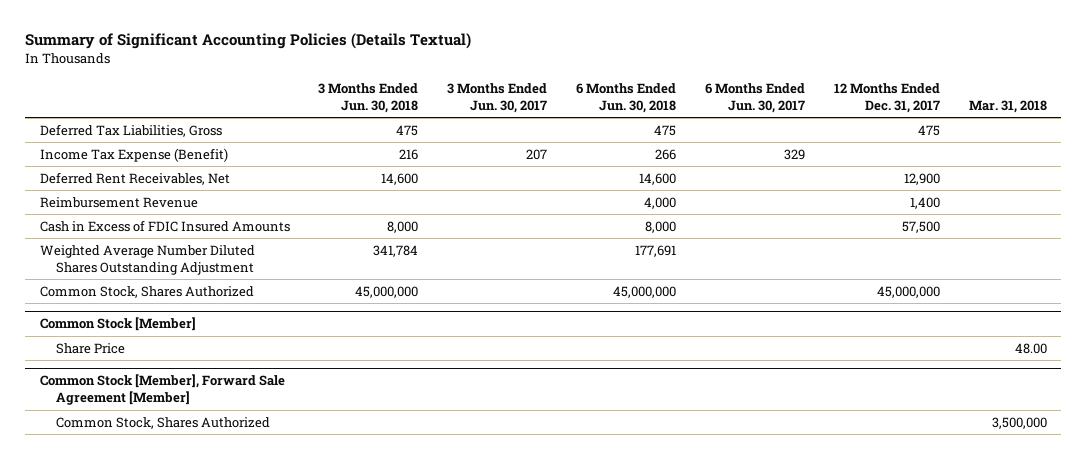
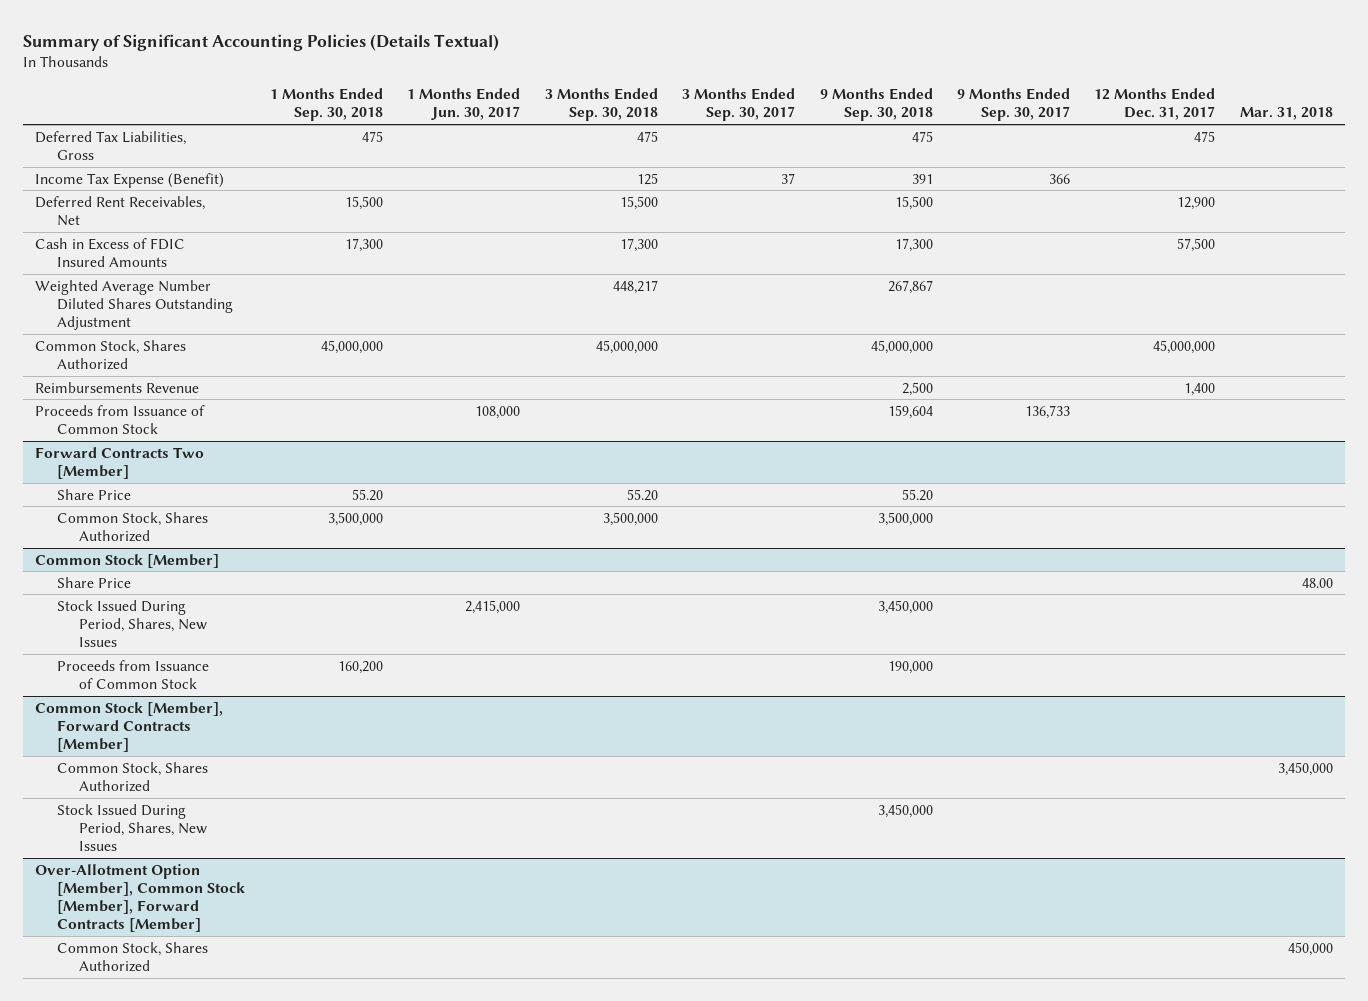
[318,82,419,113] 3 Months Ended Jun. 30, 2018 -> none
[447,82,548,113] 3 Months Ended Jun. 30, 2017 -> none
[576,82,677,113] 6 Months Ended Jun. 30, 2018 -> none
[704,82,805,113] 6 Months Ended Jun. 30, 2017 -> none
none -> [269,88,383,122] 1 Months Ended Sep. 30, 2018
none -> [407,88,521,121] 1 Months Ended Jun. 30, 2017
none -> [544,88,658,122] 3 Months Ended Sep. 30, 2018
none -> [682,88,796,122] 3 Months Ended Sep. 30, 2017
none -> [819,88,933,122] 9 Months Ended Sep. 30, 2018
none -> [957,88,1071,122] 9 Months Ended Sep. 30, 2017
[39,196,198,208] Reimbursement Revenue -> none
none -> [35,381,200,393] Reimbursements Revenue
none -> [35,404,206,434] Proceeds from Issuance of Common Stock
none -> [35,446,205,479] Forward Contracts Two [Member]
none -> [57,488,132,500] Share Price
none -> [57,511,209,542] Common Stock, Shares Authorized
none -> [57,599,208,648] Stock Issued During Period, Shares, New Issues
none -> [57,659,210,689] Proceeds from Issuance of Common Stock
[39,374,285,406] Common Stock [Member], Forward Sale Agreement [Member] -> [35,701,224,753] Common Stock [Member], Forward Contracts [Member]
[991,416,1047,429] 3,500,000 -> [1277,761,1333,776] 3,450,000
none -> [57,803,208,852] Stock Issued During Period, Shares, New Issues
none -> [35,863,246,933] Over-Allotment Option [Member], Common Stock [Member], Forward Contracts [Member]
none -> [57,941,209,972] Common Stock, Shares Authorized

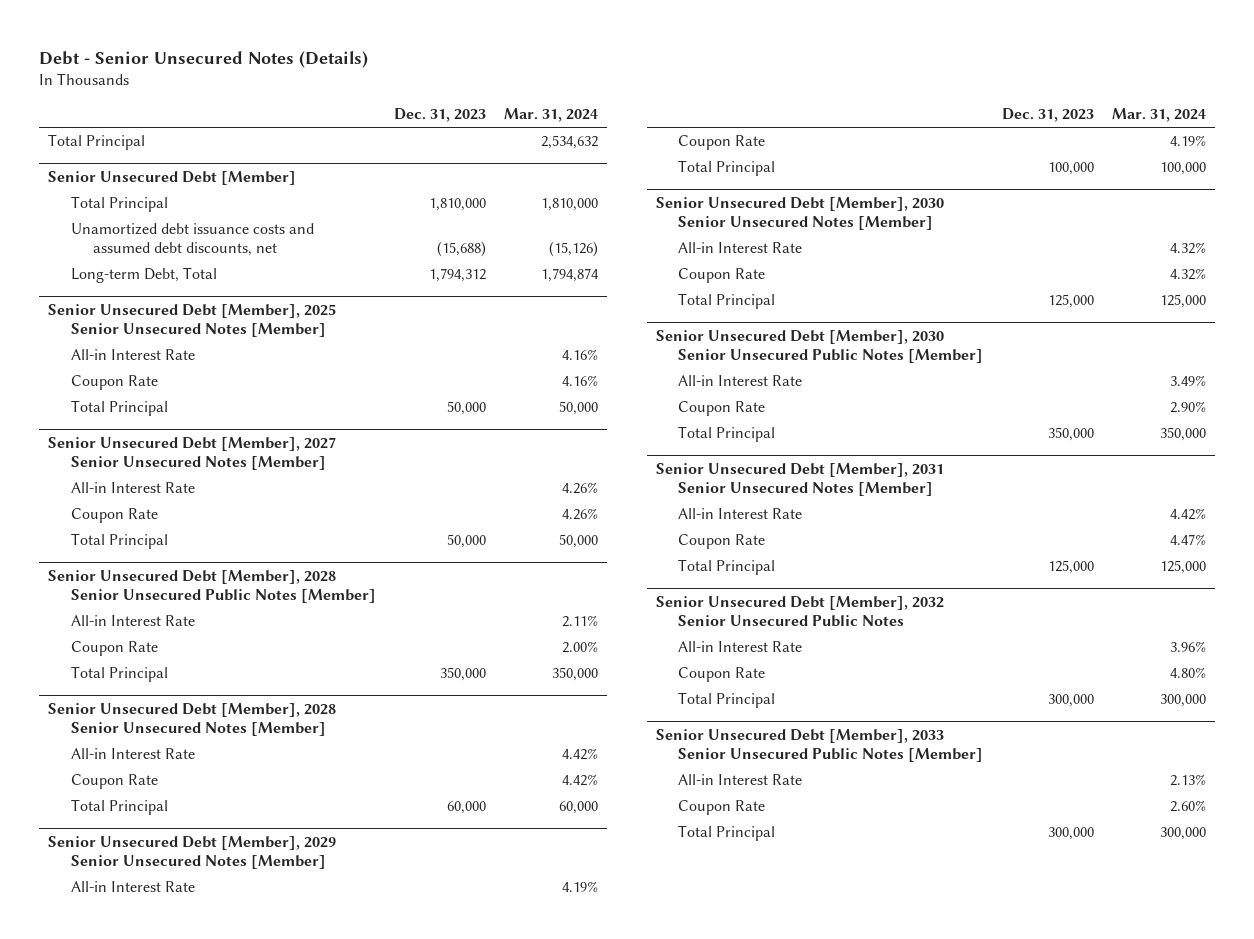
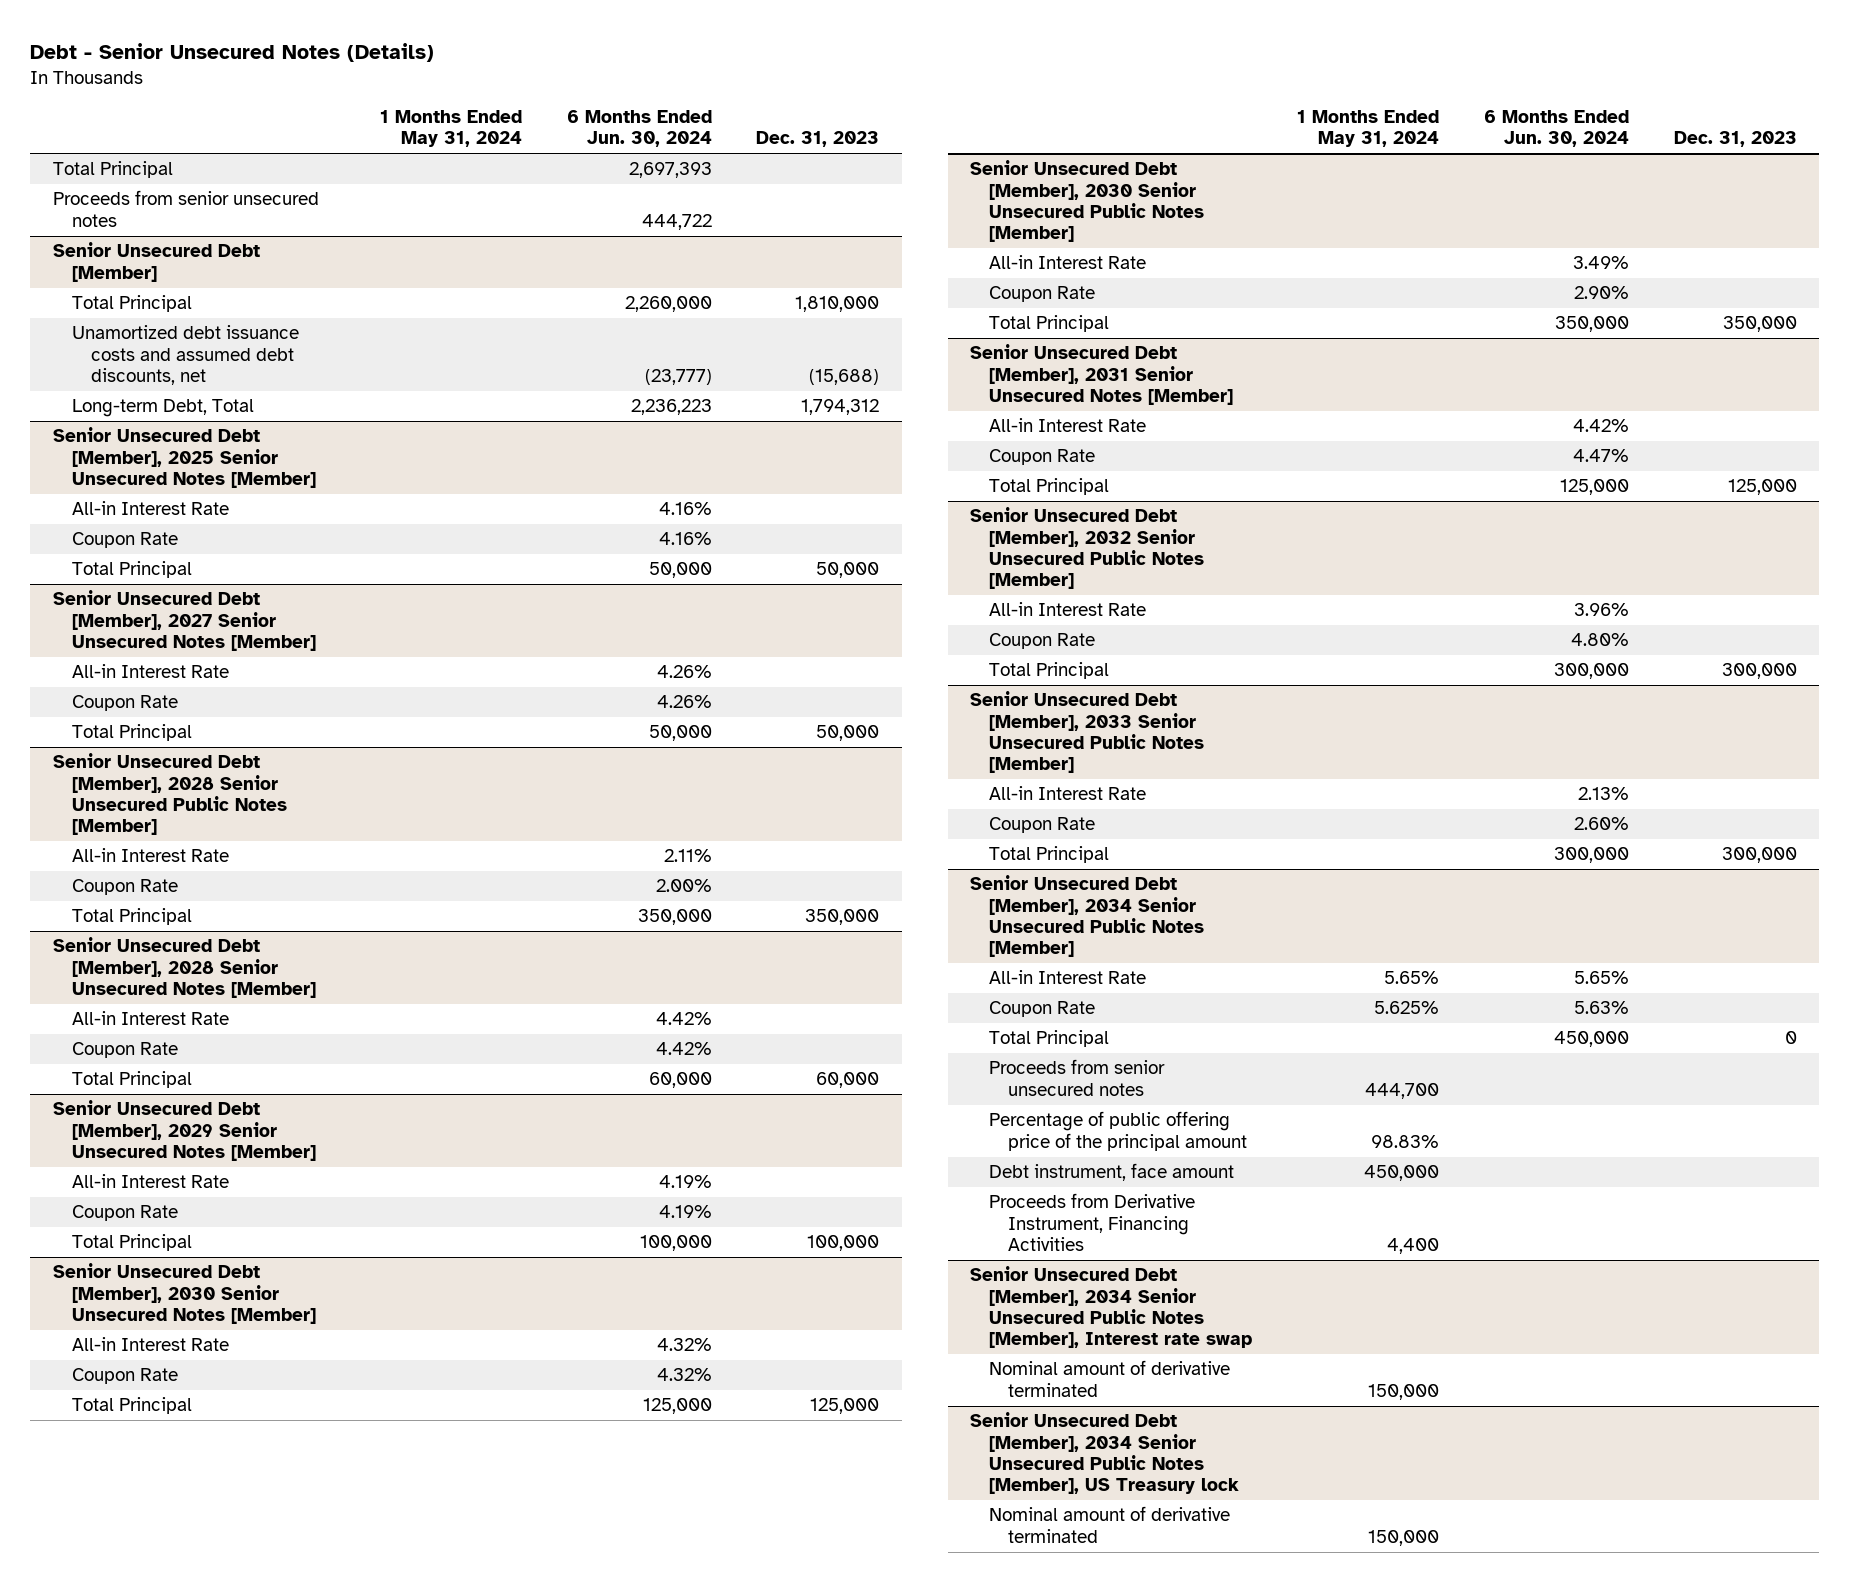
[504,108,599,123] Mar. 31, 2024 -> none
none -> [379,110,522,148] 1 Months Ended May 31, 2024
none -> [566,110,712,148] 6 Months Ended Jun. 30, 2024
none -> [52,190,319,227] Proceeds from senior unsecured notes
[655,595,944,627] Senior Unsecured Debt [Member], 2032 Senior Unsecured Public Notes -> [970,507,1205,589] Senior Unsecured Debt [Member], 2032 Senior Unsecured Public Notes [Member]
none -> [970,875,1205,957] Senior Unsecured Debt [Member], 2034 Senior Unsecured Public Notes [Member]
none -> [989,970,1147,985] All-in Interest Rate
none -> [989,1001,1096,1018] Coupon Rate
none -> [989,1030,1110,1048] Total Principal
none -> [989,1059,1166,1096] Proceeds from senior unsecured notes
none -> [989,1111,1247,1151] Percentage of public offering price of the principal amount
none -> [989,1163,1235,1182] Debt instrument, face amount
none -> [989,1193,1196,1251] Proceeds from Derivative Instrument, Financing Activities
none -> [970,1266,1253,1348] Senior Unsecured Debt [Member], 2034 Senior Unsecured Public Notes [Member], Interest rate swap
none -> [989,1360,1231,1397] Nominal amount of derivative terminated
none -> [970,1412,1240,1494] Senior Unsecured Debt [Member], 2034 Senior Unsecured Public Notes [Member], US Treasury lock
none -> [989,1506,1231,1543] Nominal amount of derivative terminated

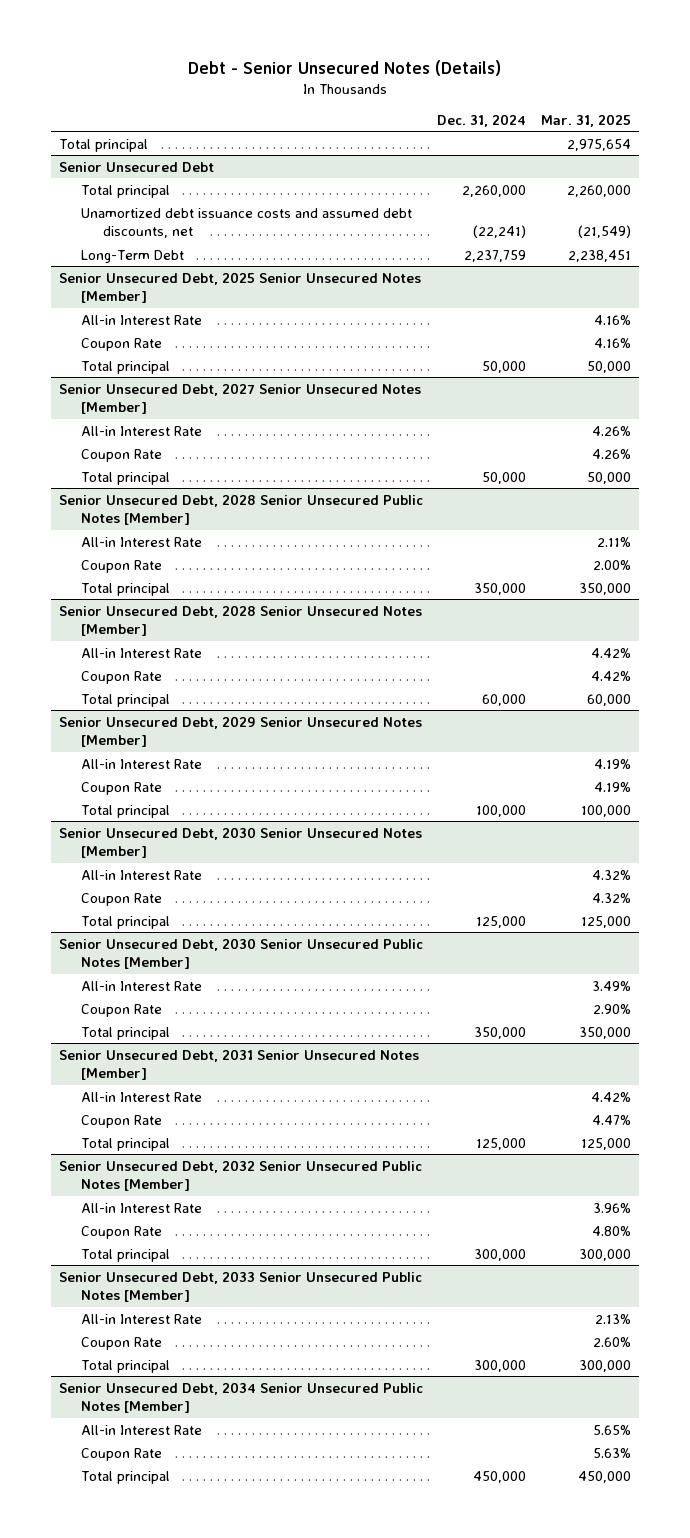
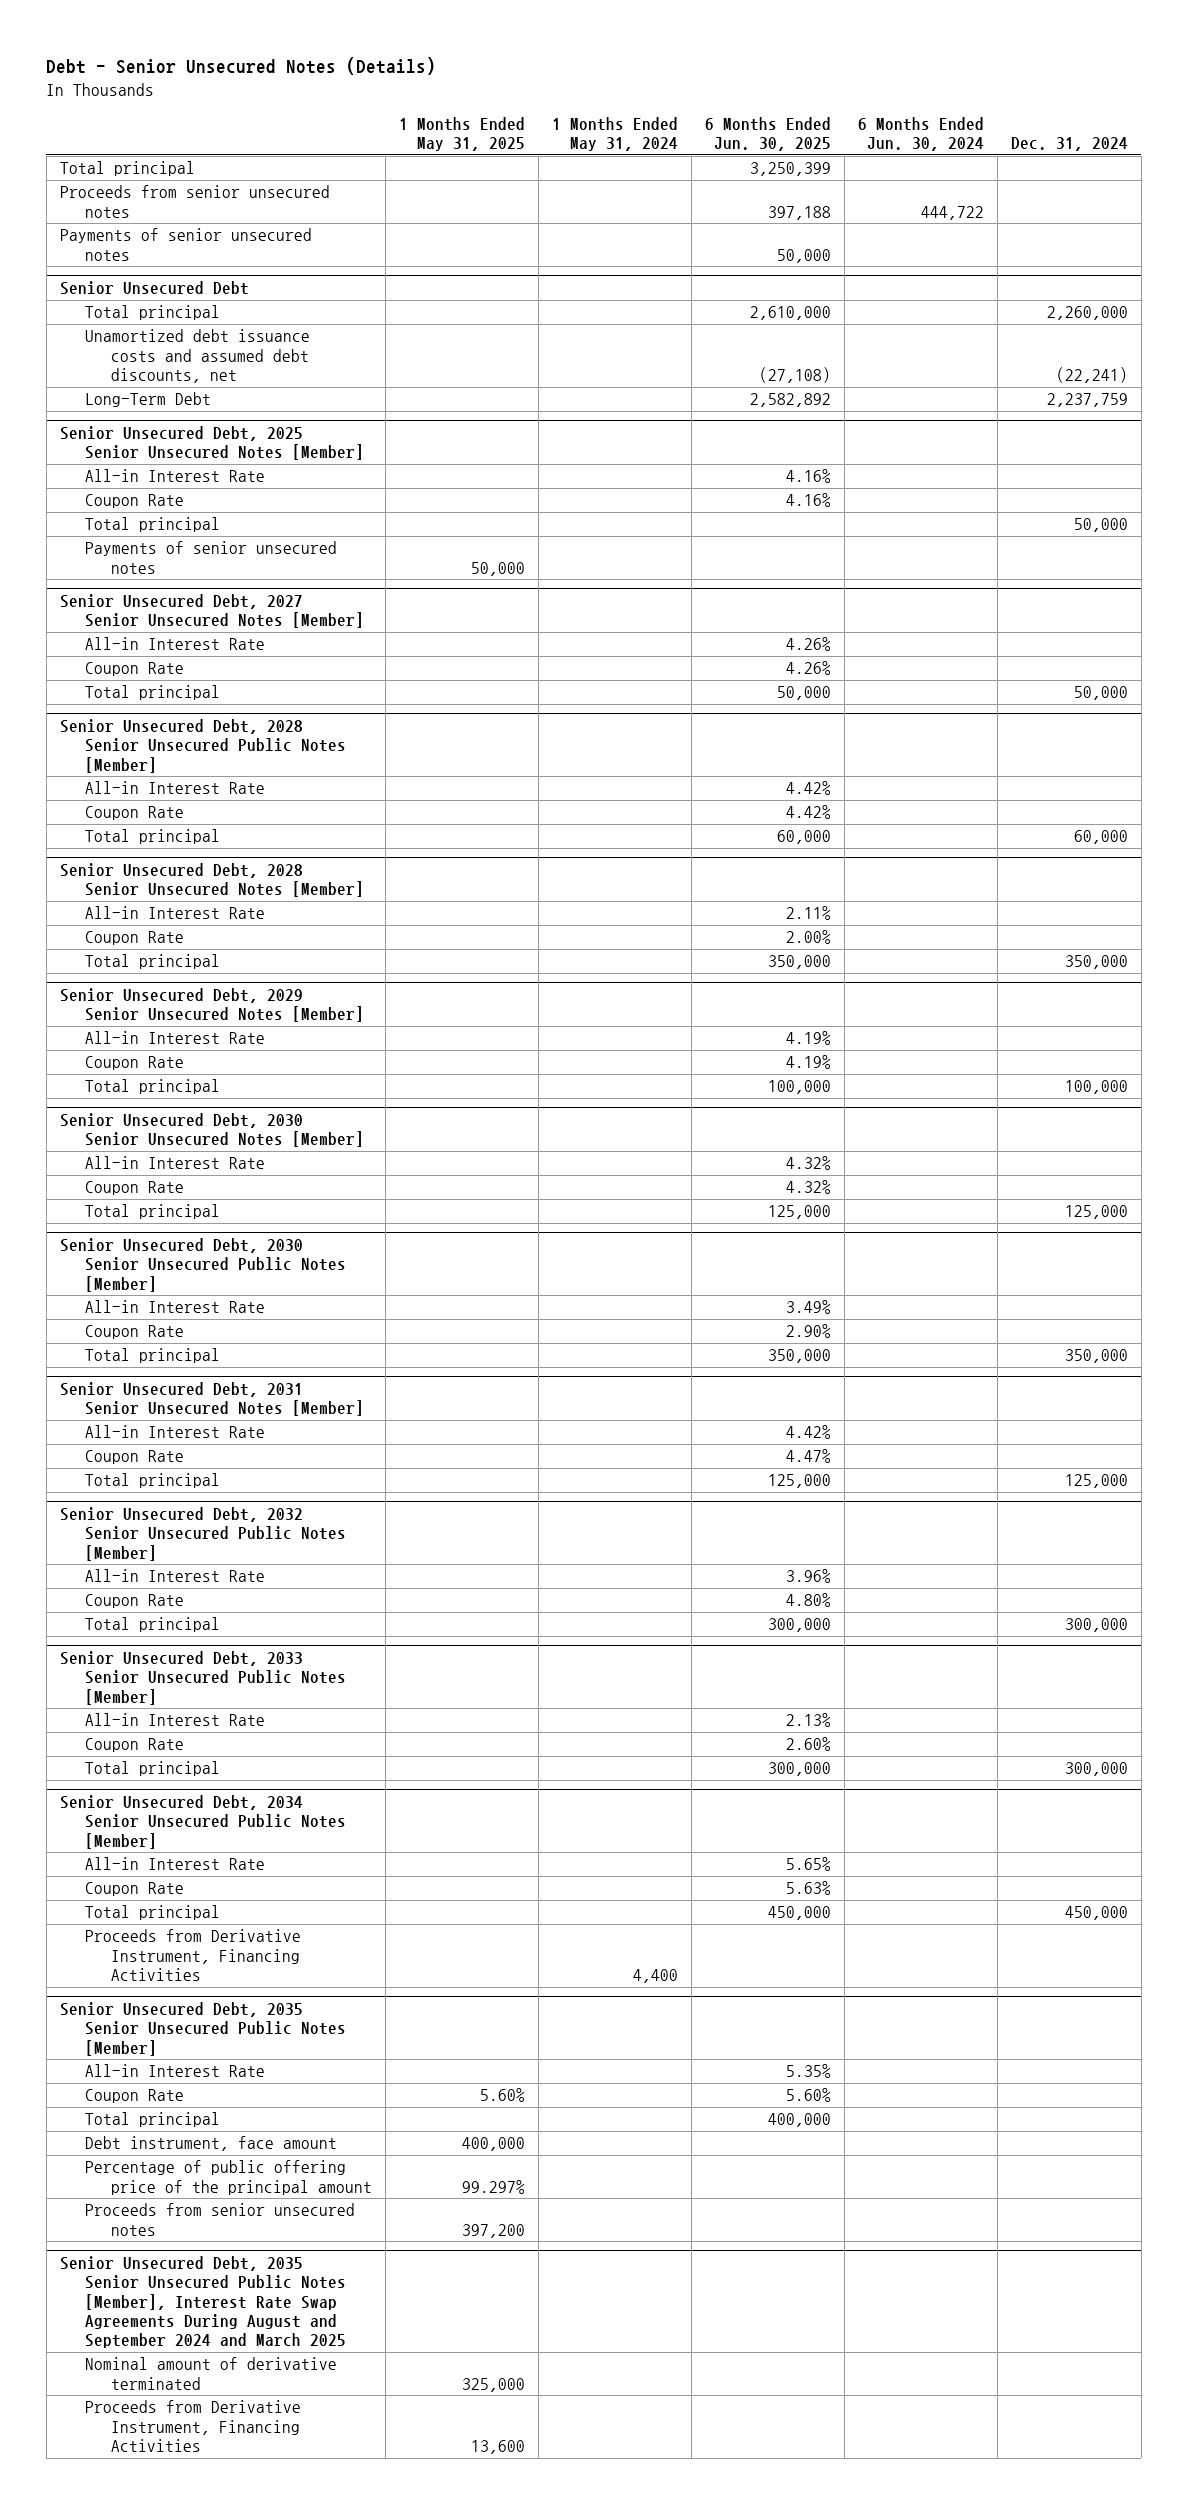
[541,113,632,127] Mar. 31, 2025 -> none
none -> [398,116,525,151] 1 Months Ended May 31, 2025
none -> [551,116,678,151] 1 Months Ended May 31, 2024
none -> [704,116,831,151] 6 Months Ended Jun. 30, 2025
none -> [857,116,984,151] 6 Months Ended Jun. 30, 2024
none -> [59,185,330,218] Proceeds from senior unsecured notes
none -> [59,228,312,261] Payments of senior unsecured notes
none -> [85,541,338,574] Payments of senior unsecured notes
[474,582,527,595] 350,000 -> [1073,830,1128,845] 60,000
[482,693,527,706] 60,000 -> [1064,955,1128,970] 350,000
none -> [85,1929,302,1981] Proceeds from Derivative Instrument, Financing Activities
none -> [59,2002,347,2056] Senior Unsecured Debt, 2035 Senior Unsecured Public Notes [Member]
none -> [85,2064,266,2078] All-in Interest Rate
none -> [85,2089,185,2104] Coupon Rate
none -> [85,2112,221,2128] Total principal
none -> [85,2136,338,2152] Debt instrument, face amount
none -> [85,2160,372,2195] Percentage of public offering price of the principal amount
none -> [85,2203,356,2236] Proceeds from senior unsecured notes
none -> [59,2256,347,2348] Senior Unsecured Debt, 2035 Senior Unsecured Public Notes [Member], Interest Rate Swap Agreements During August and September 2024 and March 2025
none -> [85,2357,338,2390] Nominal amount of derivative terminated
none -> [85,2400,302,2452] Proceeds from Derivative Instrument, Financing Activities

